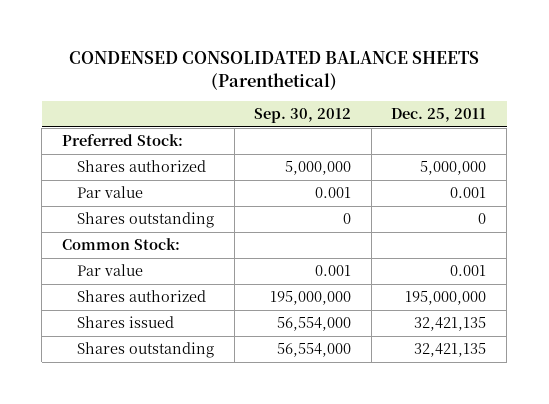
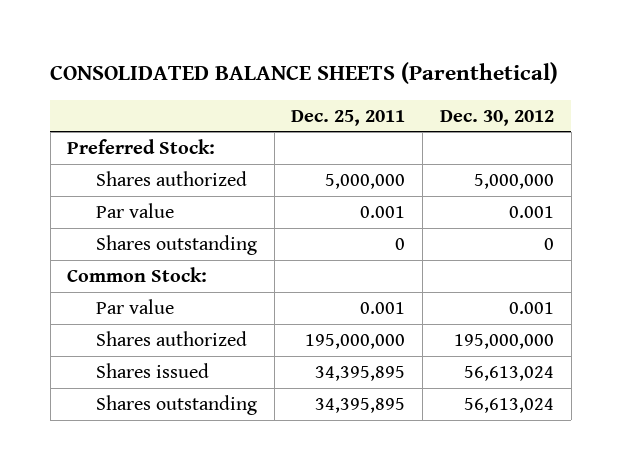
[69,51,480,90] CONDENSED CONSOLIDATED BALANCE SHEETS (Parenthetical) -> [50,62,559,85] CONSOLIDATED BALANCE SHEETS (Parenthetical)
[254,108,352,124] Sep. 30, 2012 -> none
none -> [439,109,554,126] Dec. 30, 2012
[414,317,487,332] 32,421,135 -> [315,365,406,381] 34,395,895
[414,343,487,358] 32,421,135 -> [315,397,406,413] 34,395,895

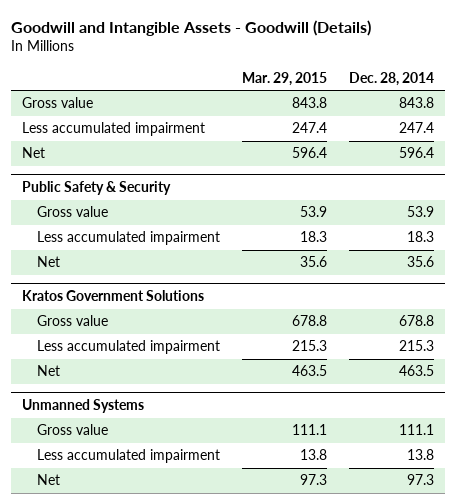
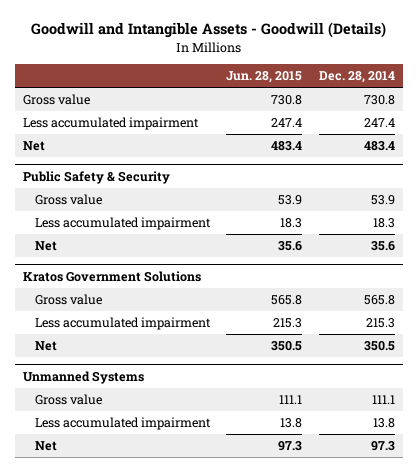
[241,71,327,86] Mar. 29, 2015 -> none
none -> [226,71,303,84] Jun. 28, 2015
[398,97,434,109] 843.8 -> [363,94,395,105] 730.8
[398,147,434,159] 596.4 -> [363,140,395,151] 483.4
[398,315,434,327] 678.8 -> [363,294,395,305] 565.8
[398,365,434,377] 463.5 -> [363,340,395,351] 350.5

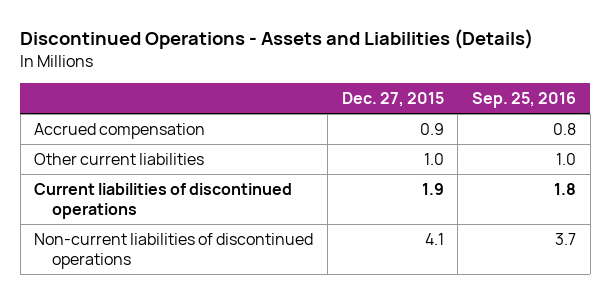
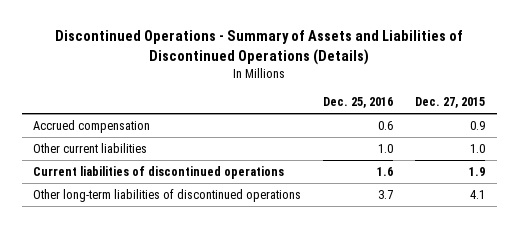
[20,29,534,50] Discontinued Operations - Assets and Liabilities (Details) -> [55,30,464,65] Discontinued Operations - Summary of Assets and Liabilities of Discontinued Operations (Details)
[472,92,577,109] Sep. 25, 2016 -> none
none -> [323,97,394,109] Dec. 25, 2016
[34,233,314,270] Non-current liabilities of discontinued operations -> none
none -> [33,188,302,202] Other long-term liabilities of discontinued operations

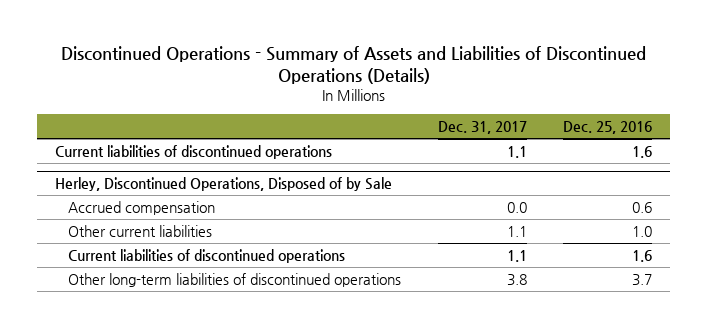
[415,97,486,109] Dec. 27, 2015 -> none
none -> [437,121,527,135] Dec. 31, 2017
none -> [55,144,333,159] Current liabilities of discontinued operations
none -> [55,177,393,192] Herley, Discontinued Operations, Disposed of by Sale

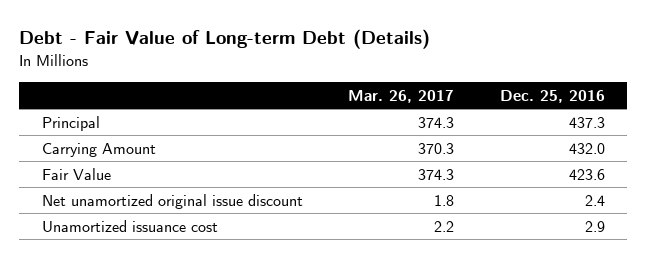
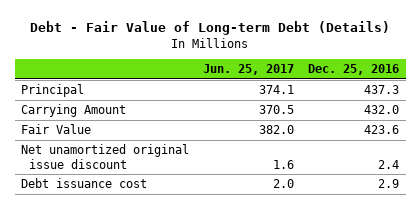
[348,89,455,103] Mar. 26, 2017 -> none
none -> [203,64,295,76] Jun. 25, 2017
[41,219,218,232] Unamortized issuance cost -> [21,178,148,189] Debt issuance cost

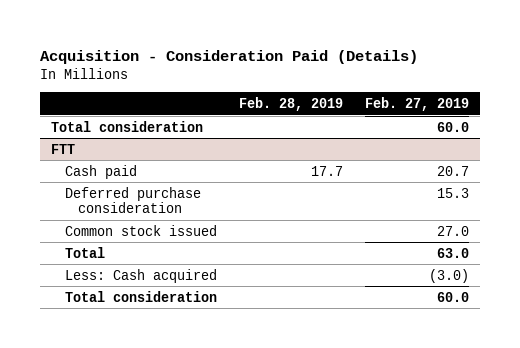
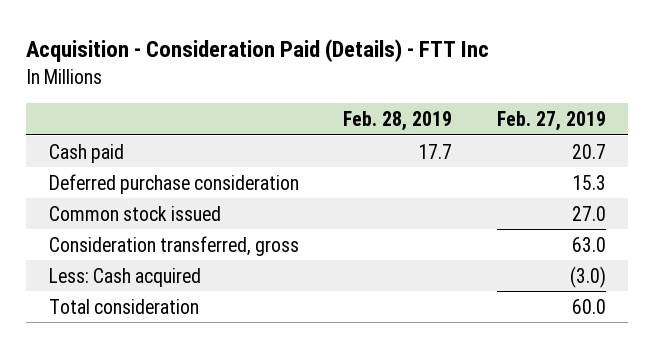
[40,49,419,64] Acquisition - Consideration Paid (Details) -> [26,38,490,62] Acquisition - Consideration Paid (Details) - FTT Inc
[51,120,204,132] Total consideration -> none
[51,143,76,154] FTT -> none
[64,246,105,258] Total -> [48,235,299,256] Consideration transferred, gross

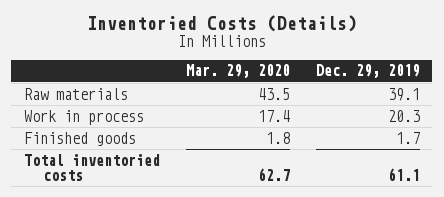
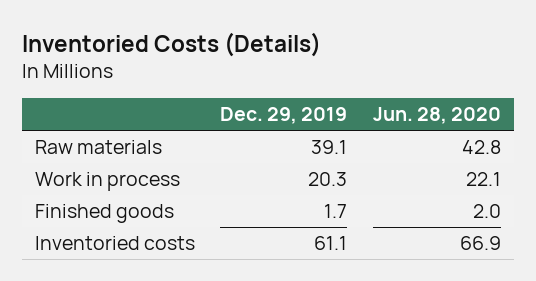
[185,64,290,79] Mar. 29, 2020 -> none
none -> [372,107,501,125] Jun. 28, 2020
[24,153,161,181] Total inventoried costs -> [34,236,195,251] Inventoried costs

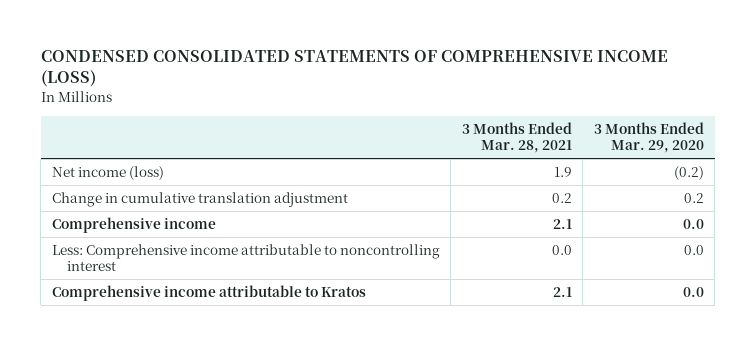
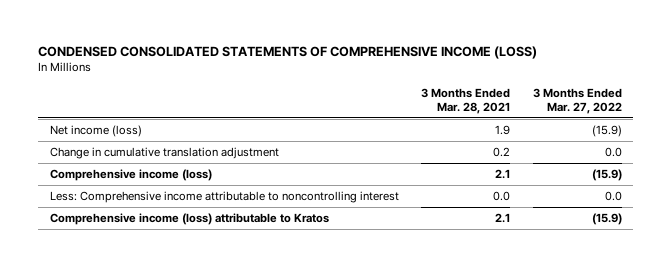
[593,121,704,153] 3 Months Ended Mar. 29, 2020 -> none
none -> [532,88,622,114] 3 Months Ended Mar. 27, 2022
[51,217,216,234] Comprehensive income -> [49,169,212,182] Comprehensive income (loss)
[51,285,366,302] Comprehensive income attributable to Kratos -> [49,213,329,226] Comprehensive income (loss) attributable to Kratos

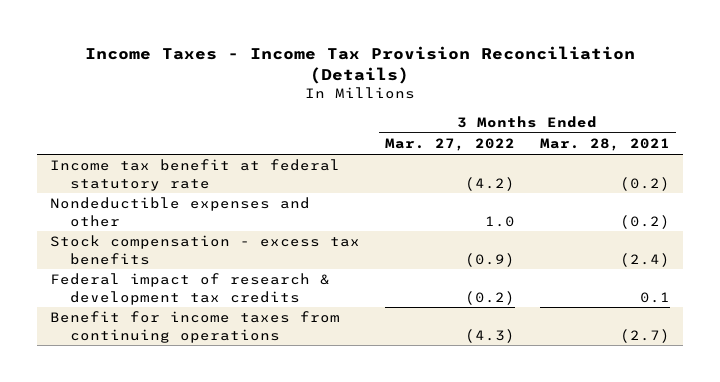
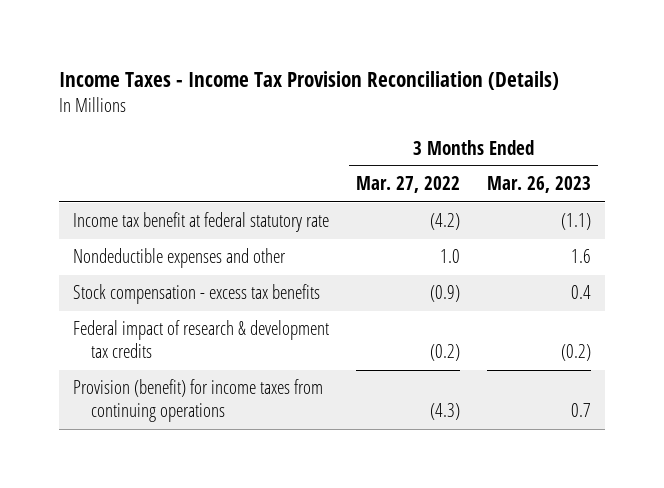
[540,138,671,152] Mar. 28, 2021 -> none
none -> [487,176,592,194] Mar. 26, 2023
[49,311,340,343] Benefit for income taxes from continuing operations -> [72,379,323,423] Provision (benefit) for income taxes from continuing operations

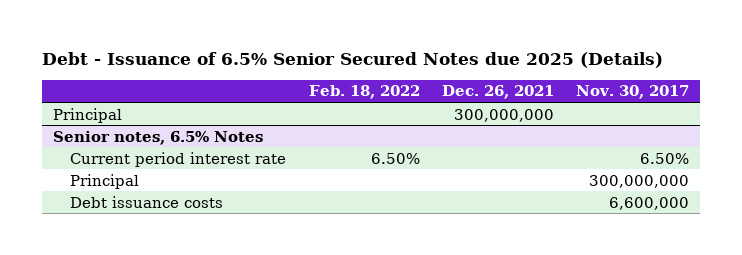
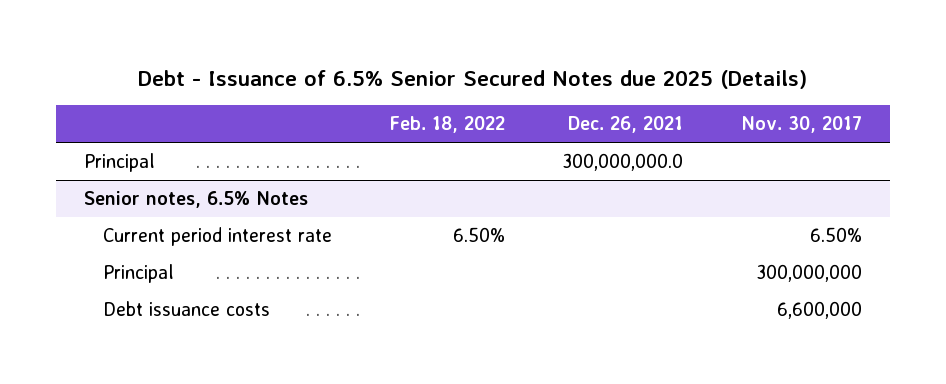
[453,108,554,122] 300,000,000 -> [562,153,684,172] 300,000,000.0

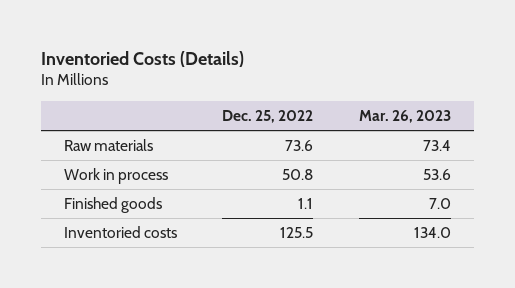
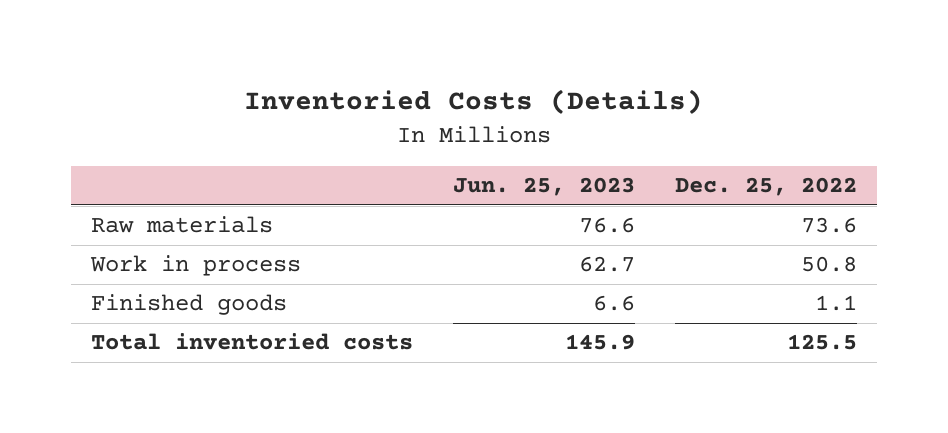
[359,110,452,124] Mar. 26, 2023 -> none
none -> [453,177,636,197] Jun. 25, 2023
[63,226,177,239] Inventoried costs -> [91,333,414,351] Total inventoried costs

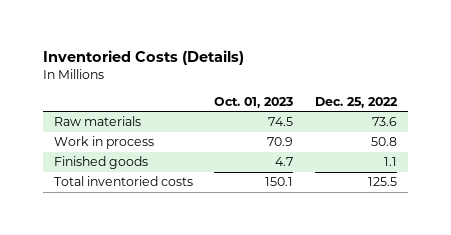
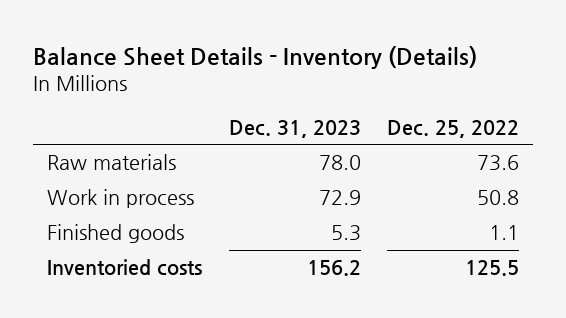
[43,50,245,66] Inventoried Costs (Details) -> [33,45,478,69] Balance Sheet Details - Inventory (Details)
[214,96,294,108] Oct. 01, 2023 -> none
none -> [228,119,361,138] Dec. 31, 2023
[53,176,193,187] Total inventoried costs -> [46,259,202,277] Inventoried costs

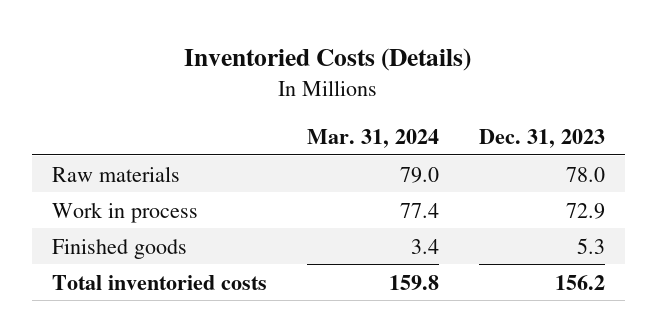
[33,45,478,69] Balance Sheet Details - Inventory (Details) -> [184,48,472,72] Inventoried Costs (Details)
[387,119,520,138] Dec. 25, 2022 -> none
none -> [306,128,439,148] Mar. 31, 2024
[46,259,202,277] Inventoried costs -> [51,274,267,290] Total inventoried costs

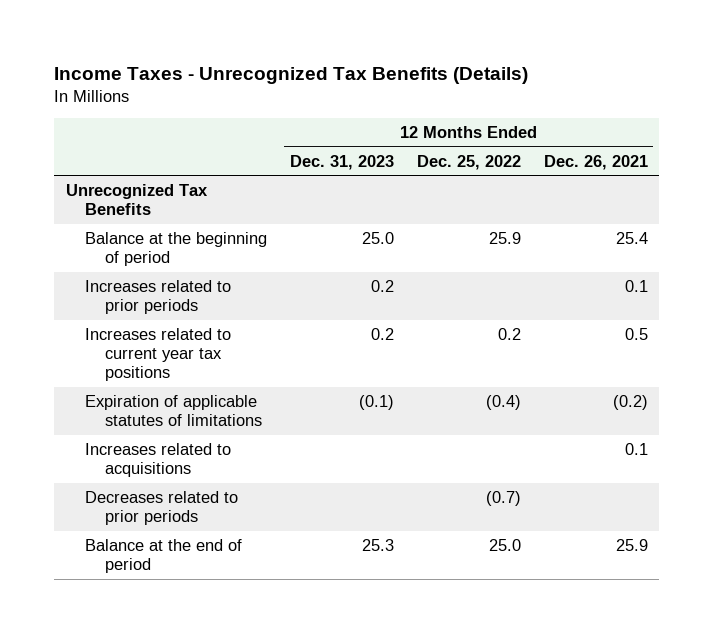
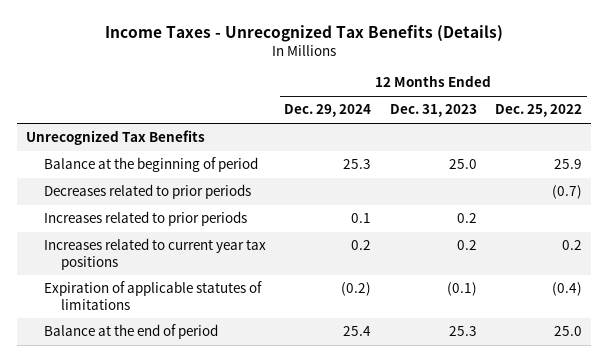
[543,154,648,170] Dec. 26, 2021 -> none
none -> [284,104,372,118] Dec. 29, 2024
[85,490,239,526] Decreases related to prior periods -> [43,184,251,200] Decreases related to prior periods
[85,442,232,478] Increases related to acquisitions -> none

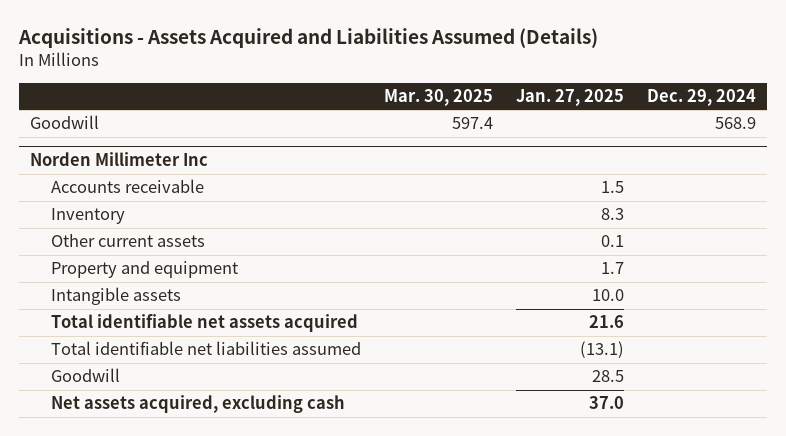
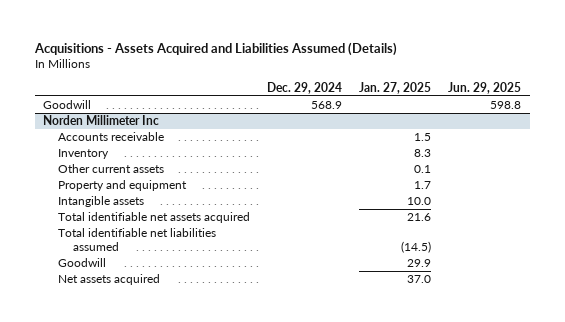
[383,89,493,107] Mar. 30, 2025 -> none
none -> [448,81,522,94] Jun. 29, 2025
[579,341,624,359] (13.1) -> [401,240,432,253] (14.5)
[591,370,624,383] 28.5 -> [407,259,432,268] 29.9
[51,395,346,414] Net assets acquired, excluding cash -> [58,274,161,286] Net assets acquired

